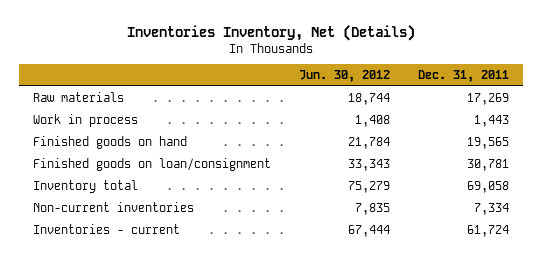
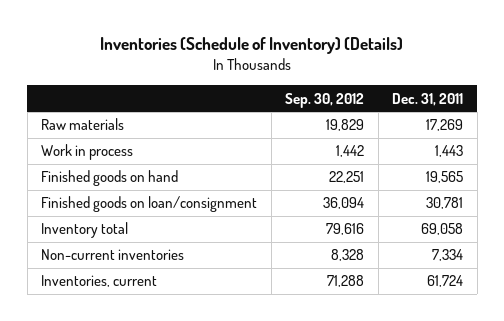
[127,25,416,42] Inventories Inventory, Net (Details) -> [100,37,404,55] Inventories (Schedule of Inventory) (Details)
[299,70,391,83] Jun. 30, 2012 -> none
none -> [285,92,365,108] Sep. 30, 2012
[33,223,181,234] Inventories - current -> [41,275,158,288] Inventories, current

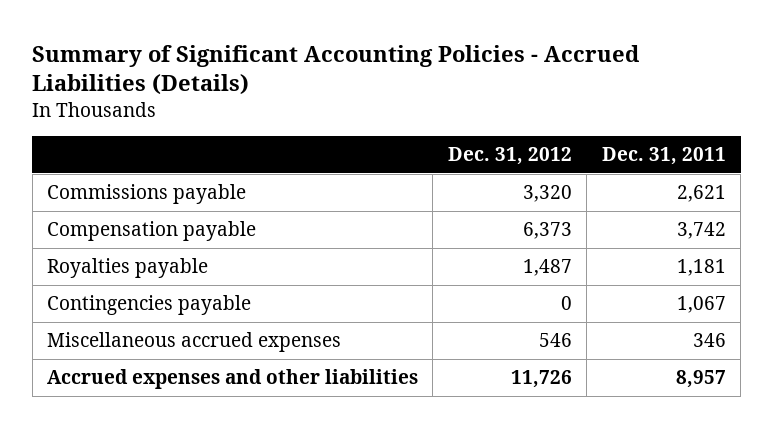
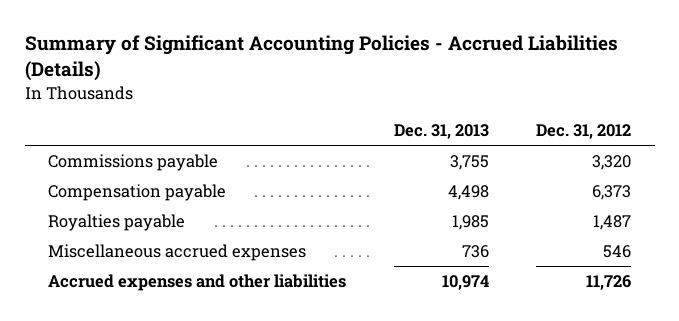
[601,147,726,166] Dec. 31, 2011 -> none
none -> [393,124,489,140] Dec. 31, 2013
[46,295,251,316] Contingencies payable -> none

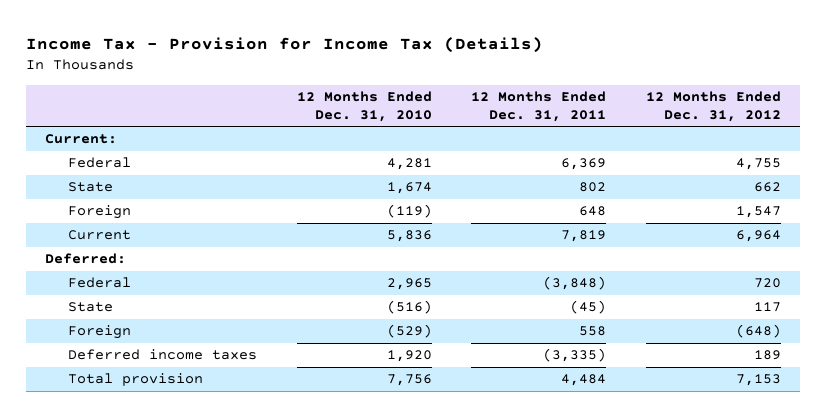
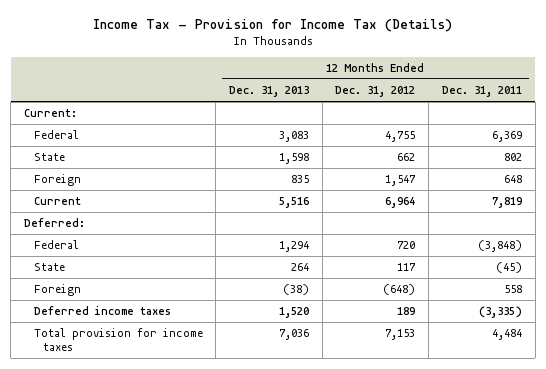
[296,90,432,122] 12 Months Ended Dec. 31, 2010 -> none
none -> [229,86,310,98] Dec. 31, 2013
[68,373,204,387] Total provision -> [33,328,203,352] Total provision for income taxes

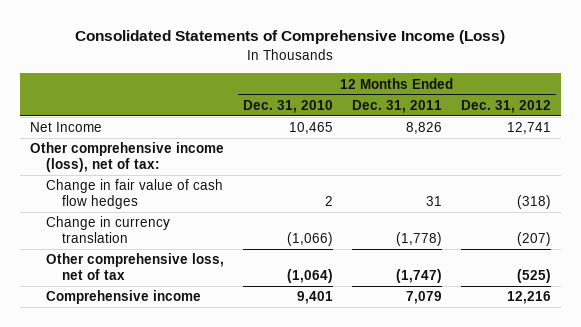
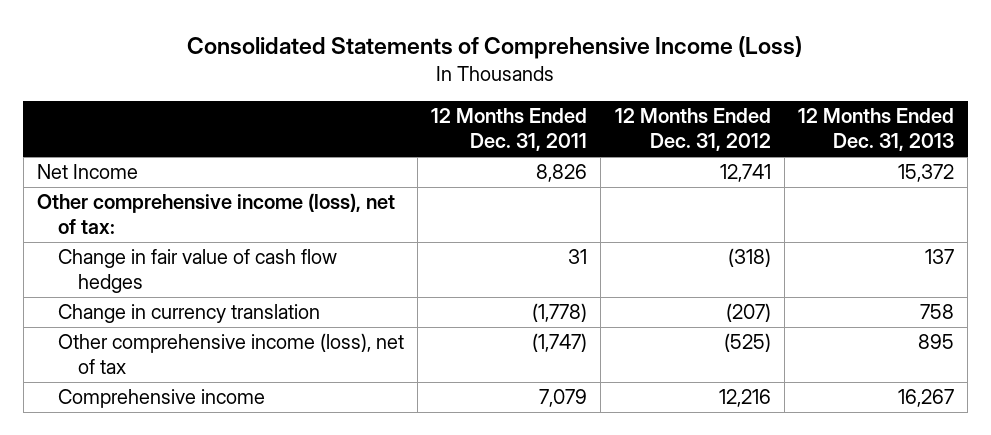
[243,100,334,114] Dec. 31, 2010 -> none
none -> [798,108,955,152] 12 Months Ended Dec. 31, 2013
[46,253,225,281] Other comprehensive loss, net of tax -> [57,333,404,375] Other comprehensive income (loss), net of tax

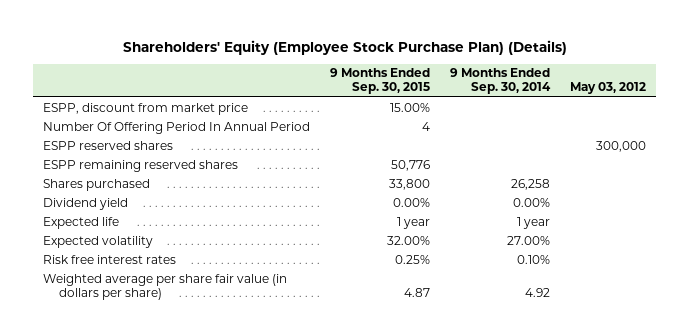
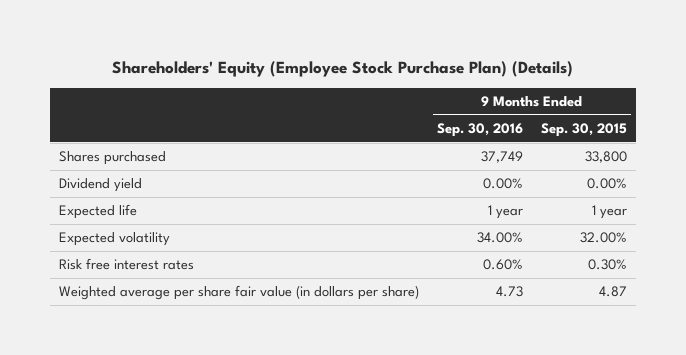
[450,68,552,95] 9 Months Ended Sep. 30, 2014 -> none
[569,82,646,95] May 03, 2012 -> none
none -> [437,123,524,138] Sep. 30, 2016
[43,102,249,115] ESPP, discount from market price -> none
[43,121,311,134] Number Of Offering Period In Annual Period -> none
[43,140,174,150] ESPP reserved shares -> none
[43,159,239,172] ESPP remaining reserved shares -> none
[395,254,431,264] 0.25% -> [587,259,627,271] 0.30%

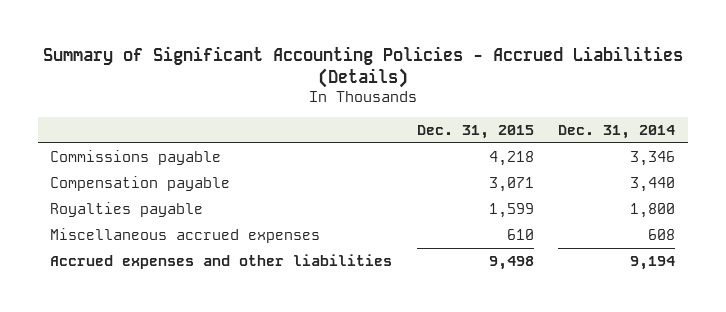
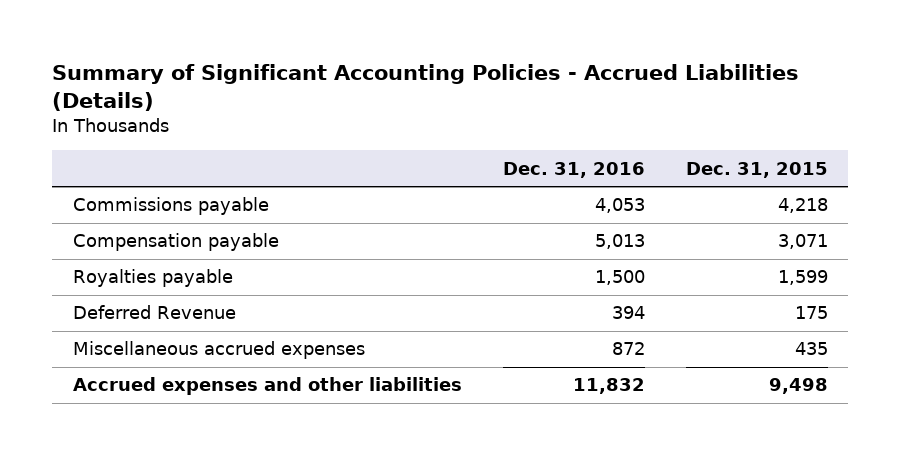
[558,124,676,139] Dec. 31, 2014 -> none
none -> [502,161,645,178] Dec. 31, 2016
none -> [72,305,236,320] Deferred Revenue
[506,229,534,241] 610 -> [794,342,828,356] 435

